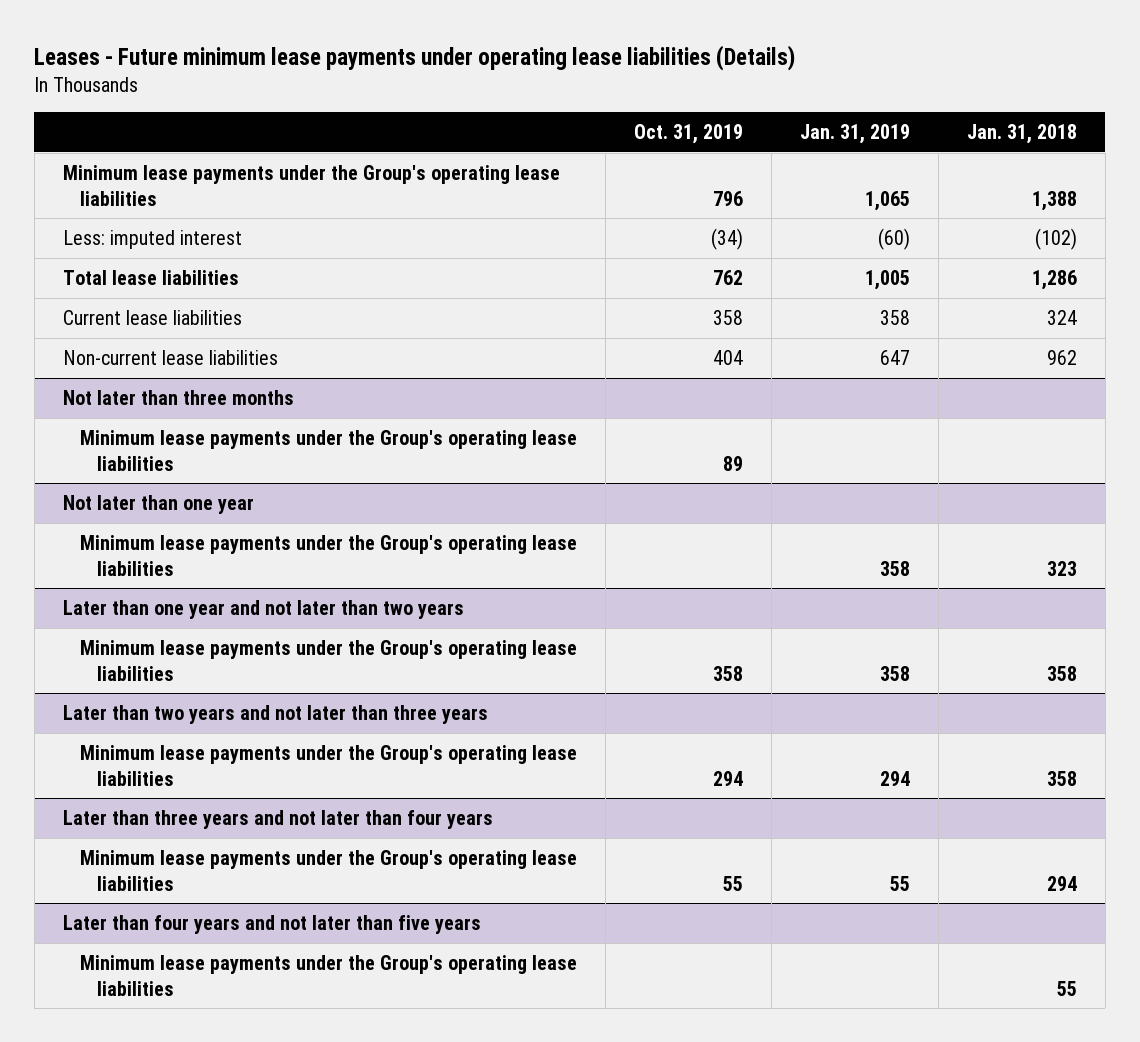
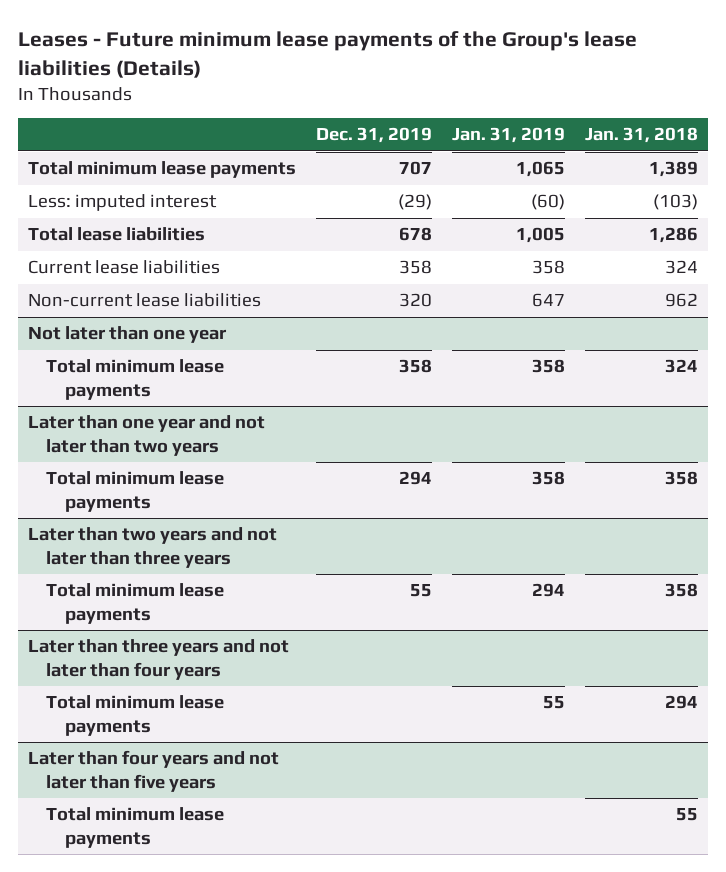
[34,45,796,72] Leases - Future minimum lease payments under operating lease liabilities (Details) -> [17,31,637,78] Leases - Future minimum lease payments of the Group's lease liabilities (Details)
[634,124,744,145] Oct. 31, 2019 -> none
none -> [315,127,432,144] Dec. 31, 2019
[62,164,560,206] Minimum lease payments under the Group's operating lease liabilities -> [27,161,296,179] Total minimum lease payments
[1032,190,1078,211] 1,388 -> [649,161,699,178] 1,389
[1035,227,1078,250] (102) -> [653,194,699,211] (103)
[62,389,294,405] Not later than three months -> none
[80,429,578,471] Minimum lease payments under the Group's operating lease liabilities -> none
[80,534,578,576] Minimum lease payments under the Group's operating lease liabilities -> [46,359,225,400] Total minimum lease payments
[1047,560,1078,576] 323 -> [665,359,699,374] 324
[80,639,578,681] Minimum lease payments under the Group's operating lease liabilities -> [46,471,225,512] Total minimum lease payments
[80,744,578,786] Minimum lease payments under the Group's operating lease liabilities -> [46,583,225,624] Total minimum lease payments
[80,849,578,891] Minimum lease payments under the Group's operating lease liabilities -> [46,695,225,736] Total minimum lease payments
[80,954,578,996] Minimum lease payments under the Group's operating lease liabilities -> [46,807,225,848] Total minimum lease payments

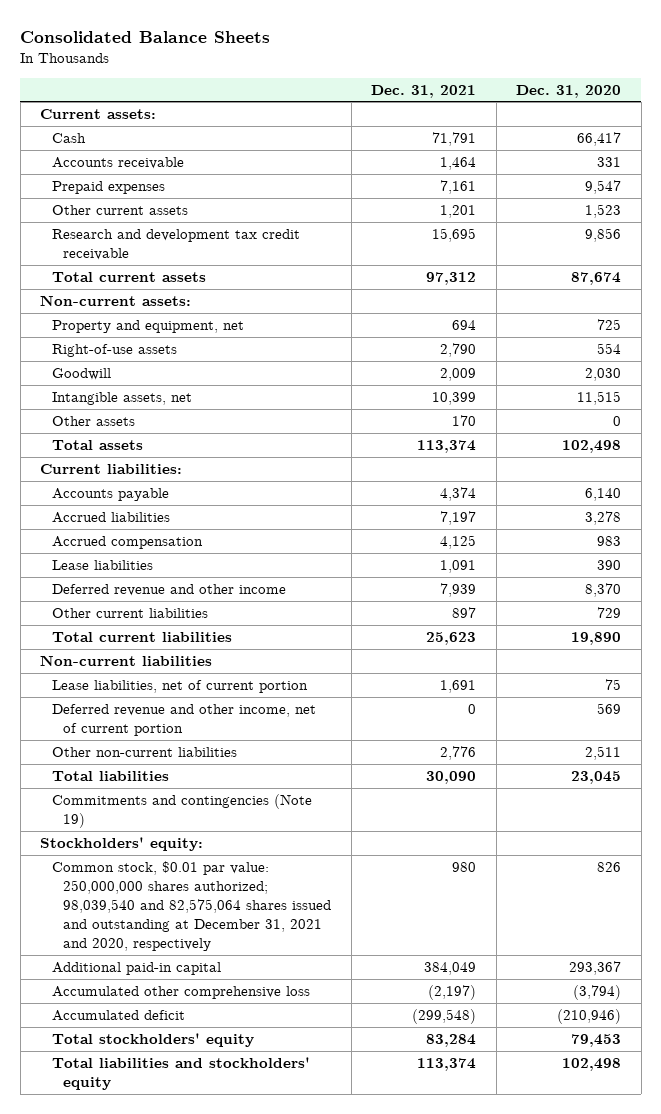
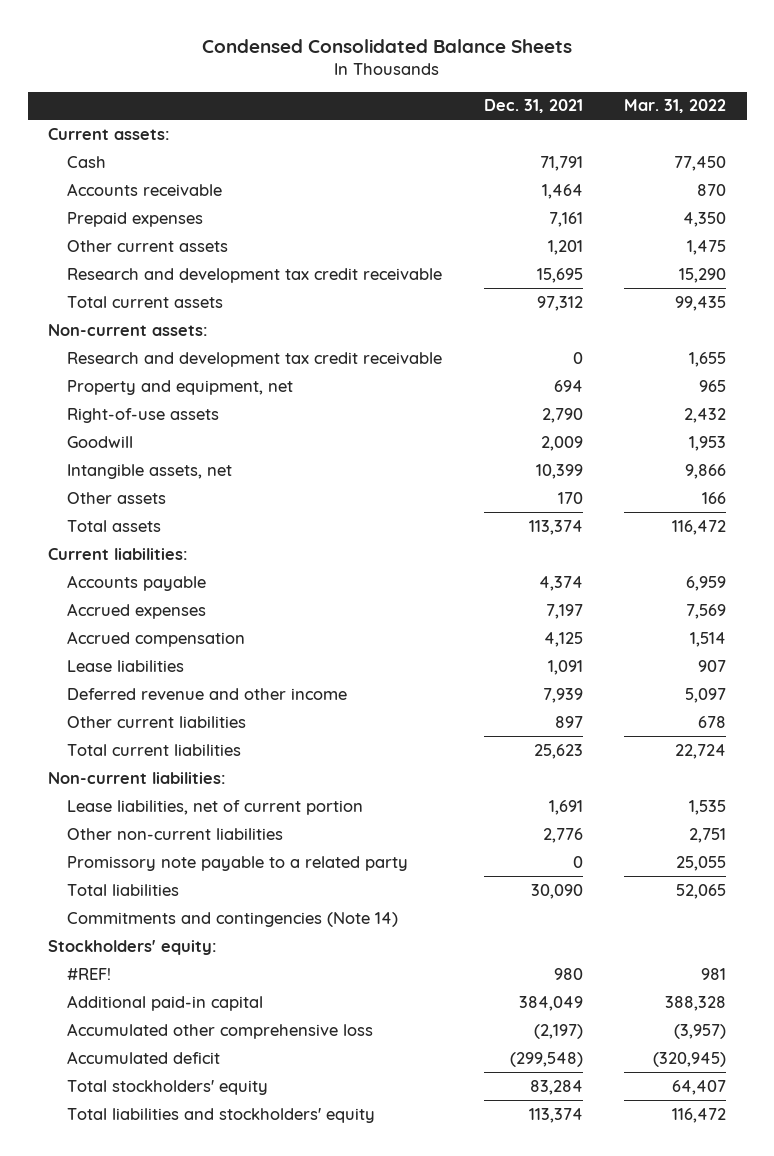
[20,31,271,44] Consolidated Balance Sheets -> [202,39,573,54] Condensed Consolidated Balance Sheets
[516,84,622,98] Dec. 31, 2020 -> none
none -> [624,99,727,114] Mar. 31, 2022
none -> [67,351,443,367] Research and development tax credit receivable
[51,511,170,523] Accrued liabilities -> [67,602,207,619] Accrued expenses
[40,654,213,666] Non-current liabilities -> [48,771,227,784] Non-current liabilities:
[51,703,316,737] Deferred revenue and other income, net of current portion -> none
none -> [67,855,409,871] Promissory note payable to a related party
[51,793,312,829] Commitments and contingencies (Note 19) -> [67,911,399,927] Commitments and contingencies (Note 14)
[51,860,332,952] Common stock, $0.01 par value: 250,000,000 shares authorized; 98,039,540 and 82,575,064 shares issued and outstanding at December 31, 2021 and 2020, respectively -> [67,967,112,980] #REF!

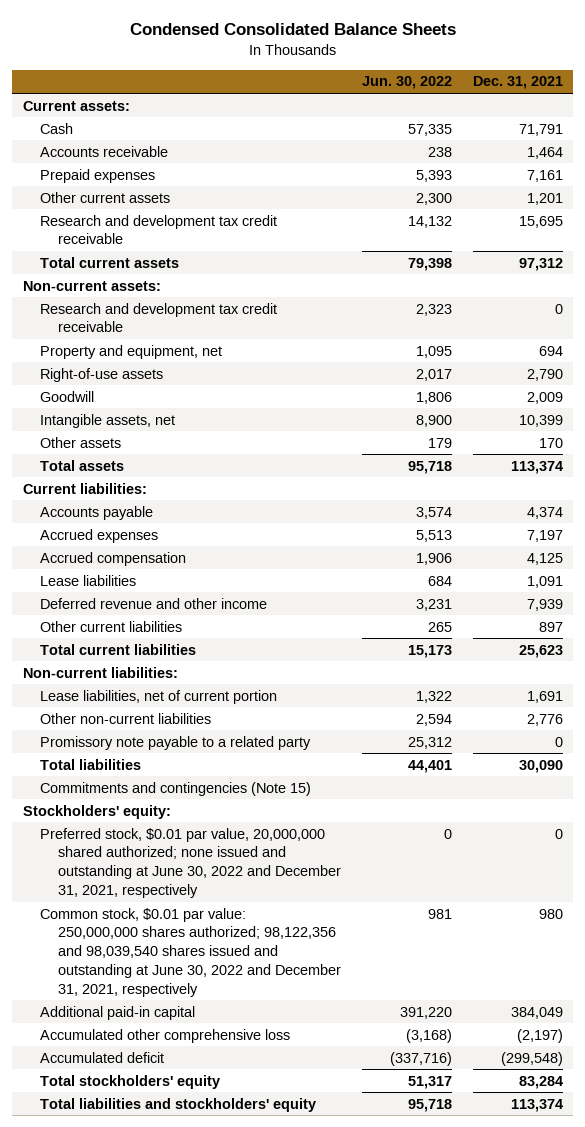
[624,99,727,114] Mar. 31, 2022 -> none
none -> [361,76,452,90] Jun. 30, 2022
[67,911,399,927] Commitments and contingencies (Note 14) -> [40,781,312,796] Commitments and contingencies (Note 15)
none -> [40,827,341,898] Preferred stock, $0.01 par value, 20,000,000 shared authorized; none issued and outstanding at June 30, 2022 and December 31, 2021, respectively
[67,967,112,980] #REF! -> [40,907,341,997] Common stock, $0.01 par value: 250,000,000 shares authorized; 98,122,356 and 98,039,540 shares issued and outstanding at June 30, 2022 and December 31, 2021, respectively

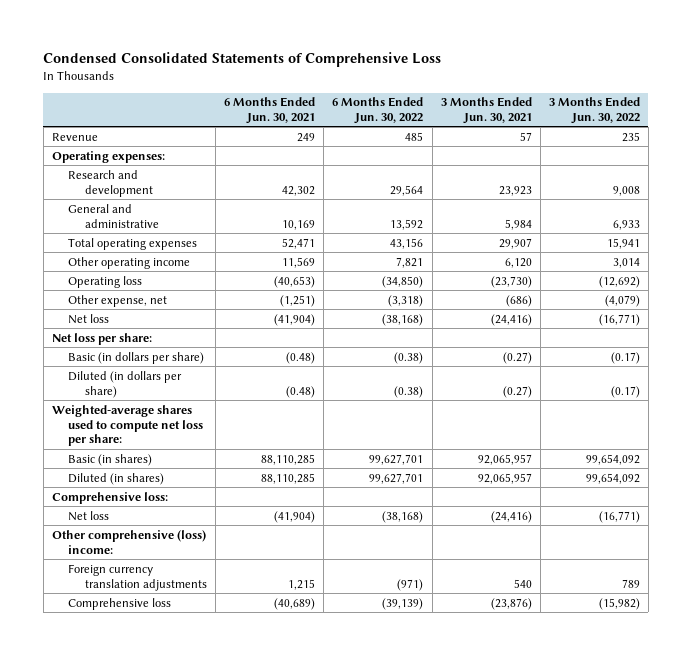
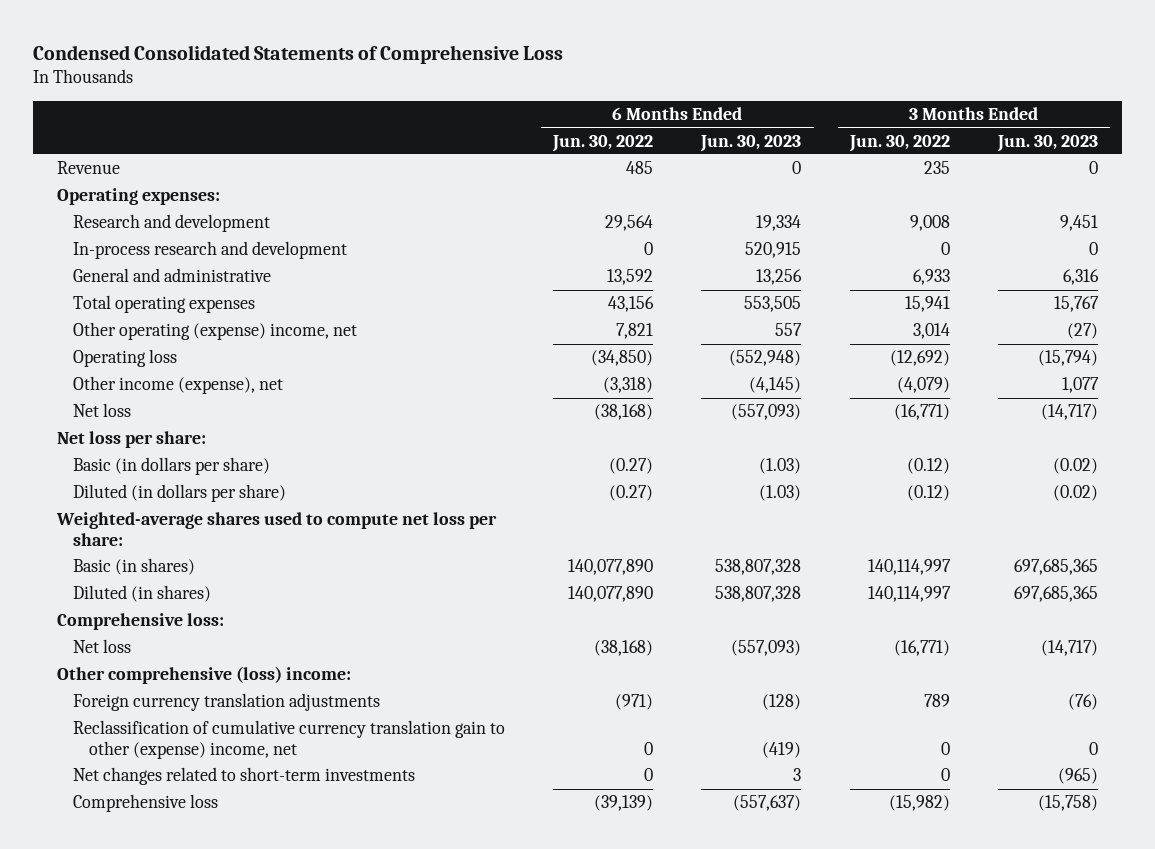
[224,97,316,125] 6 Months Ended Jun. 30, 2021 -> none
[440,97,532,125] 3 Months Ended Jun. 30, 2021 -> none
none -> [700,134,802,152] Jun. 30, 2023
none -> [997,134,1099,152] Jun. 30, 2023
none -> [72,241,347,260] In-process research and development
[68,256,191,269] Other operating income -> [72,322,357,341] Other operating (expense) income, net
[68,294,168,307] Other expense, net -> [72,376,283,395] Other income (expense), net
[394,351,424,364] (0.38) -> [609,458,654,475] (0.27)
[610,351,640,364] (0.17) -> [906,458,950,475] (0.12)
[394,385,424,398] (0.38) -> [609,485,654,502] (0.27)
[610,385,640,398] (0.17) -> [906,485,950,502] (0.12)
[369,453,424,465] 99,627,701 -> [568,559,654,576] 140,077,890
[585,453,640,465] 99,654,092 -> [867,559,951,576] 140,114,997
[369,472,424,484] 99,627,701 -> [568,586,654,603] 140,077,890
[585,472,640,484] 99,654,092 -> [867,586,951,603] 140,114,997
none -> [72,720,505,759] Reclassification of cumulative currency translation gain to other (expense) income, net
none -> [72,767,415,786] Net changes related to short-term investments

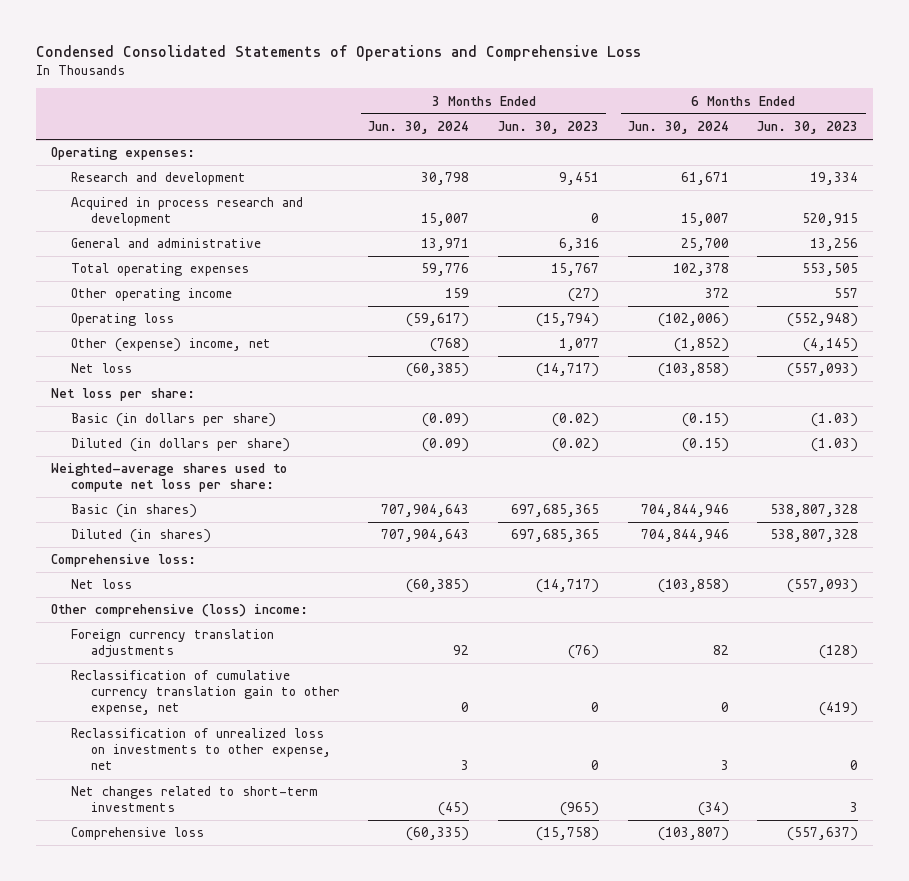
[32,44,563,64] Condensed Consolidated Statements of Comprehensive Loss -> [36,45,642,62] Condensed Consolidated Statements of Operations and Comprehensive Loss
[552,134,654,152] Jun. 30, 2022 -> none
[848,134,950,152] Jun. 30, 2022 -> none
none -> [368,121,470,135] Jun. 30, 2024
none -> [627,121,729,135] Jun. 30, 2024
[57,161,121,175] Revenue -> none
[72,241,347,260] In-process research and development -> [70,197,303,227] Acquired in process research and development
[72,322,357,341] Other operating (expense) income, net -> [70,288,232,302] Other operating income
[72,376,283,395] Other income (expense), net -> [70,338,271,353] Other (expense) income, net
[72,720,505,759] Reclassification of cumulative currency translation gain to other (expense) income, net -> [70,670,340,716] Reclassification of cumulative currency translation gain to other expense, net
none -> [70,728,331,771] Reclassification of unrealized loss on investments to other expense, net

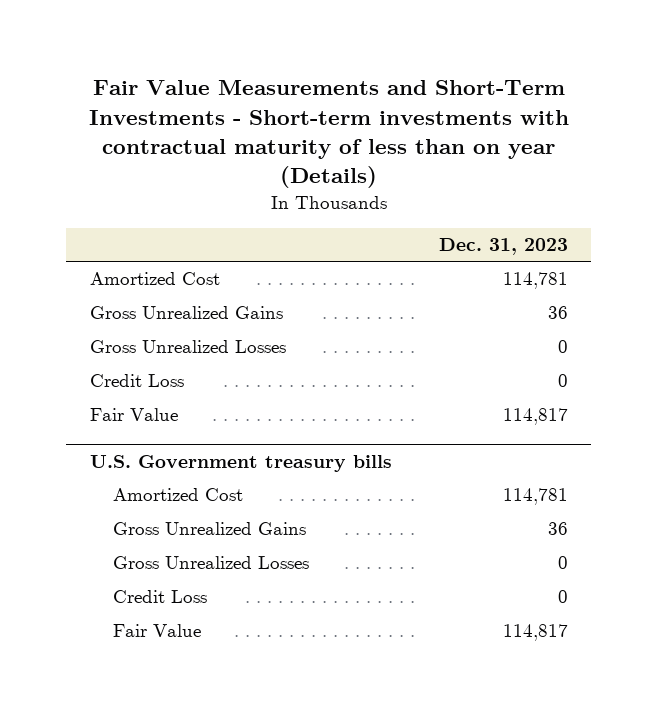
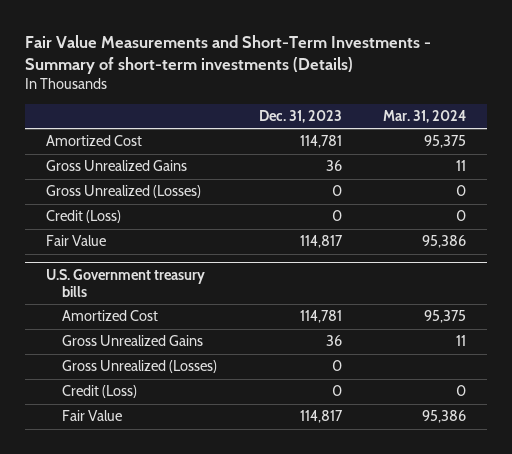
[88,80,569,189] Fair Value Measurements and Short-Term Investments - Short-term investments with contractual maturity of less than on year (Details) -> [25,34,432,74] Fair Value Measurements and Short-Term Investments - Summary of short-term investments (Details)
none -> [383,110,467,124] Mar. 31, 2024
[89,340,286,354] Gross Unrealized Losses -> [45,185,201,199] Gross Unrealized (Losses)
[89,374,184,388] Credit Loss -> [45,210,121,224] Credit (Loss)
[113,556,310,570] Gross Unrealized Losses -> [62,360,218,374] Gross Unrealized (Losses)
[113,590,208,604] Credit Loss -> [62,385,138,399] Credit (Loss)

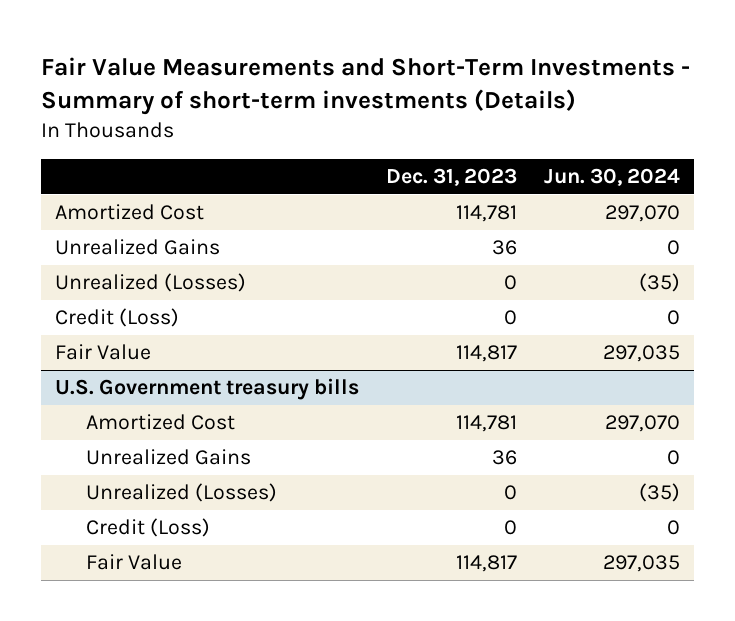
[383,110,467,124] Mar. 31, 2024 -> none
none -> [544,167,681,186] Jun. 30, 2024
[45,160,187,172] Gross Unrealized Gains -> [54,239,220,256] Unrealized Gains
[45,185,201,199] Gross Unrealized (Losses) -> [54,273,246,293] Unrealized (Losses)
[62,335,204,347] Gross Unrealized Gains -> [85,449,251,466] Unrealized Gains
[62,360,218,374] Gross Unrealized (Losses) -> [85,483,277,503] Unrealized (Losses)

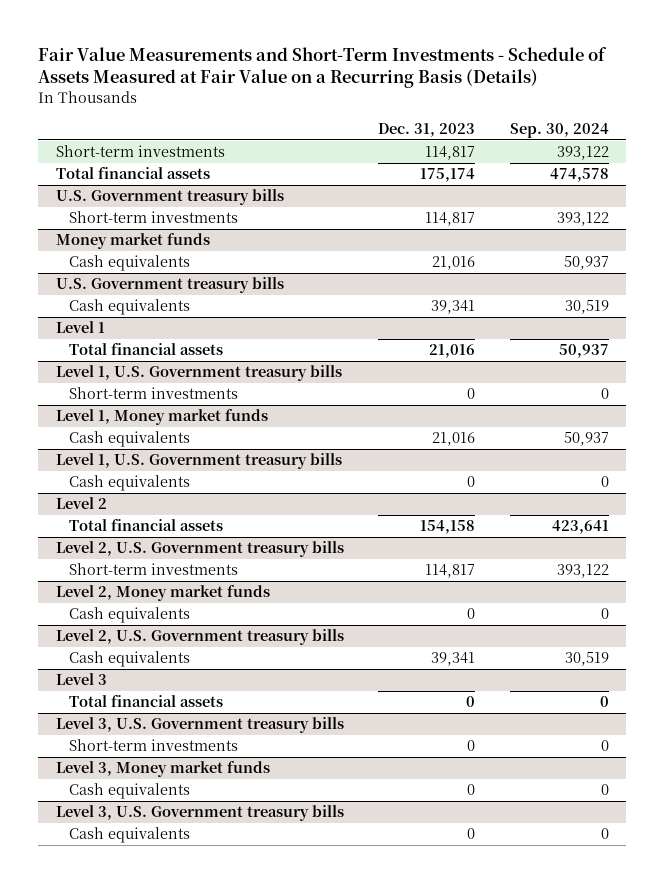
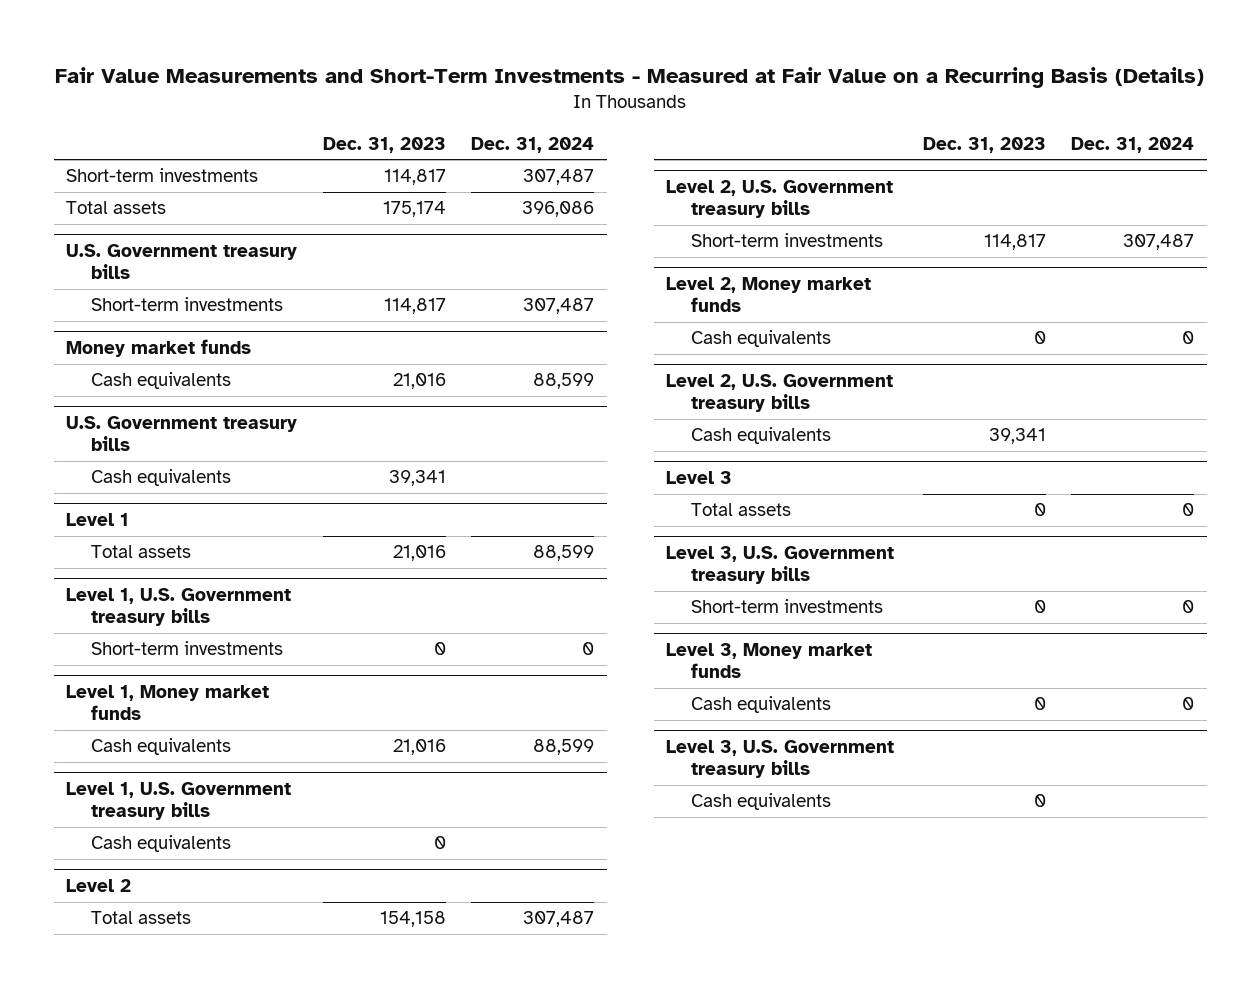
[38,46,608,89] Fair Value Measurements and Short-Term Investments - Schedule of Assets Measured at Fair Value on a Recurring Basis (Details) -> [55,66,1205,88] Fair Value Measurements and Short-Term Investments - Measured at Fair Value on a Recurring Basis (Details)
[509,122,609,138] Sep. 30, 2024 -> none
none -> [471,136,595,153] Dec. 31, 2024
[55,167,210,180] Total financial assets -> [66,201,167,215] Total assets
[69,343,224,356] Total financial assets -> [91,545,192,559] Total assets
[69,519,224,532] Total financial assets -> [91,911,192,925] Total assets
[69,695,224,708] Total financial assets -> [691,503,792,517] Total assets

